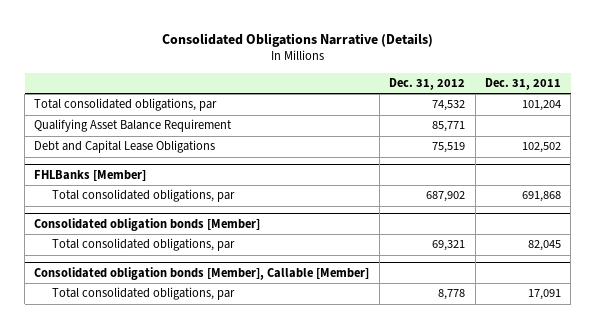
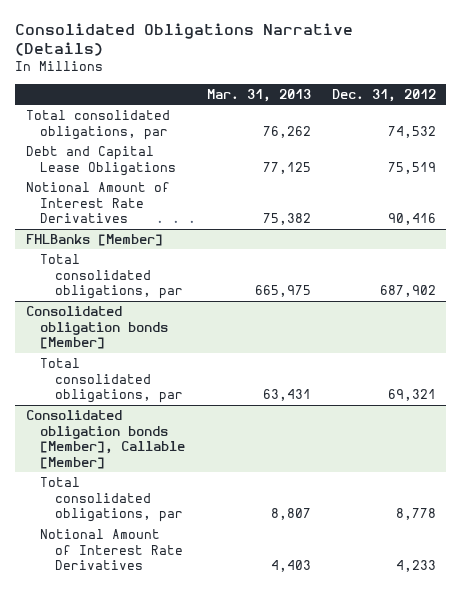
[485,78,562,91] Dec. 31, 2011 -> none
none -> [206,88,311,102] Mar. 31, 2013
[34,119,233,133] Qualifying Asset Balance Requirement -> none
none -> [25,181,170,224] Notional Amount of Interest Rate Derivatives
none -> [40,528,184,571] Notional Amount of Interest Rate Derivatives

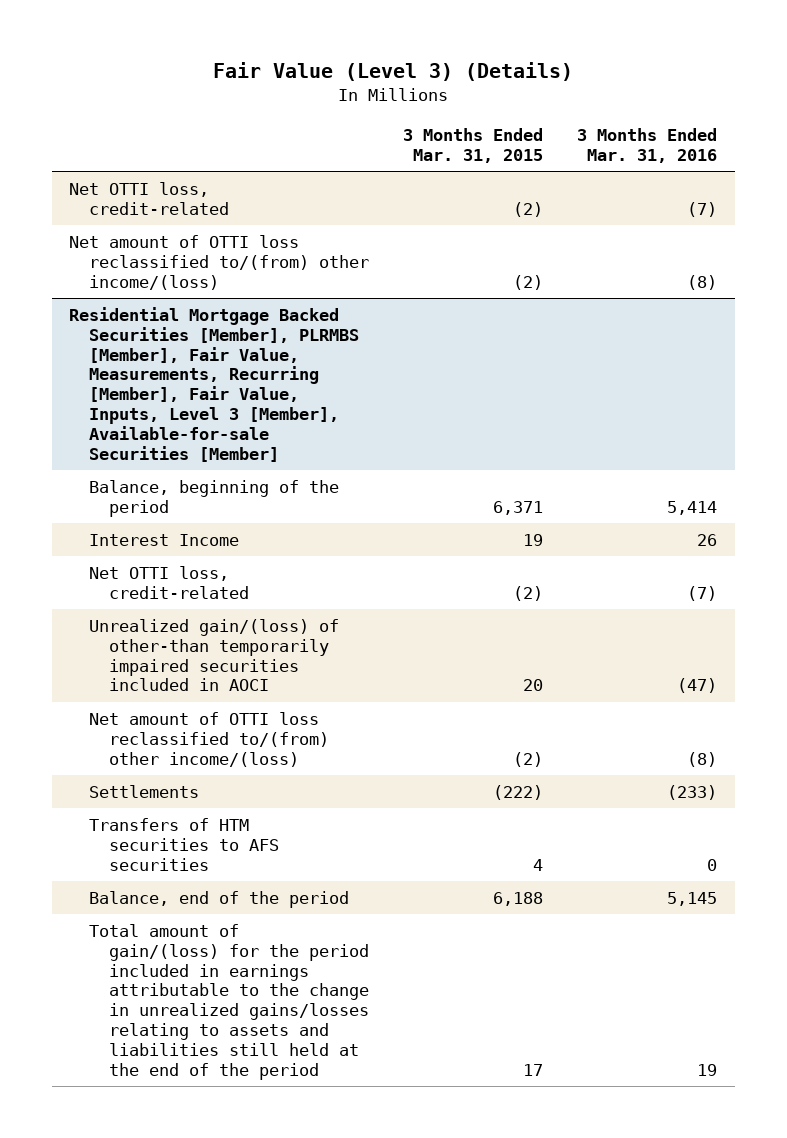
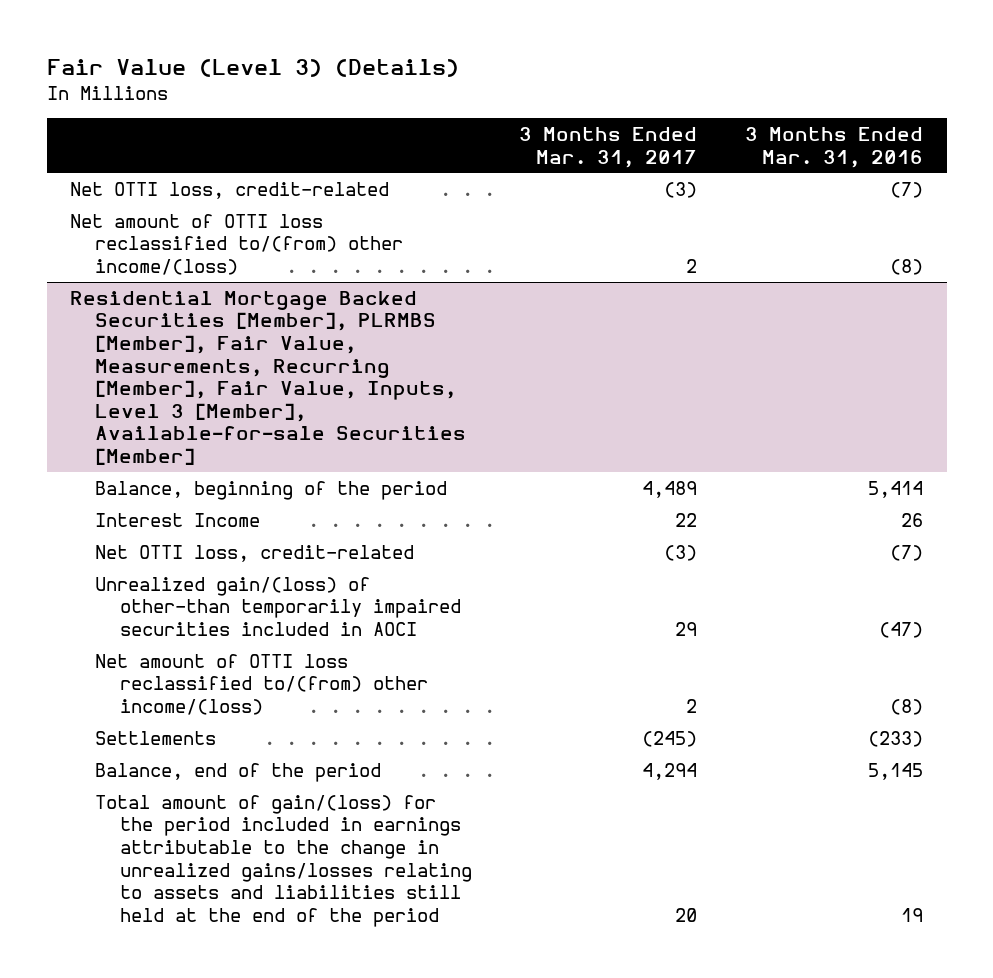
[403,127,544,163] 3 Months Ended Mar. 31, 2015 -> none
none -> [519,126,698,168] 3 Months Ended Mar. 31, 2017
[88,817,279,871] Transfers of HTM securities to AFS securities -> none

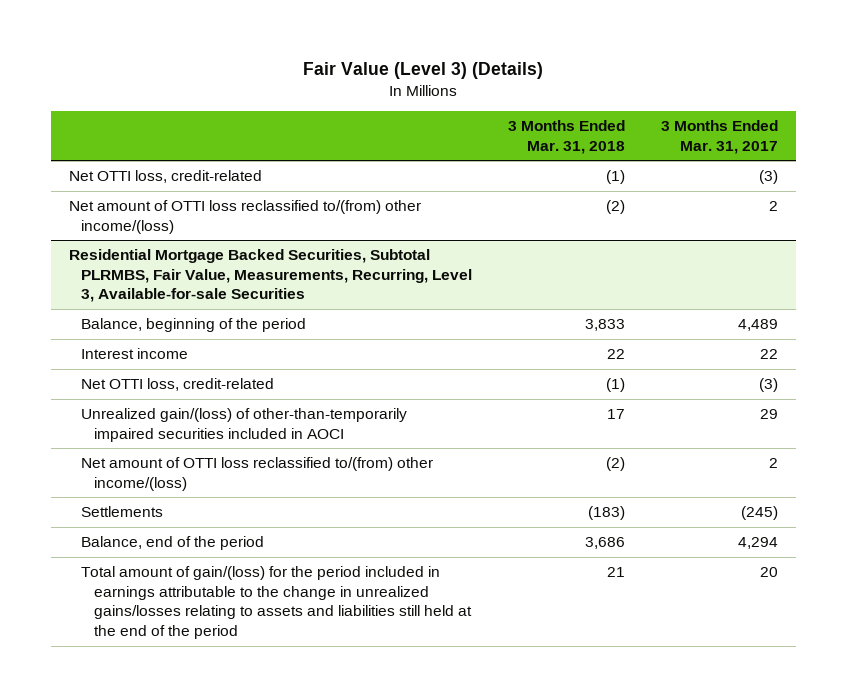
[744,126,923,168] 3 Months Ended Mar. 31, 2016 -> none
none -> [508,119,626,154] 3 Months Ended Mar. 31, 2018
[70,290,467,466] Residential Mortgage Backed Securities [Member], PLRMBS [Member], Fair Value, Measurements, Recurring [Member], Fair Value, Inputs, Level 3 [Member], Available-for-sale Securities [Member] -> [69,249,473,303] Residential Mortgage Backed Securities, Subtotal PLRMBS, Fair Value, Measurements, Recurring, Level 3, Available-for-sale Securities
[95,512,261,527] Interest Income -> [81,348,189,360] Interest income
[95,576,461,636] Unrealized gain/(loss) of other-than temporarily impaired securities included in AOCI -> [81,408,408,442] Unrealized gain/(loss) of other-than-temporarily impaired securities included in AOCI

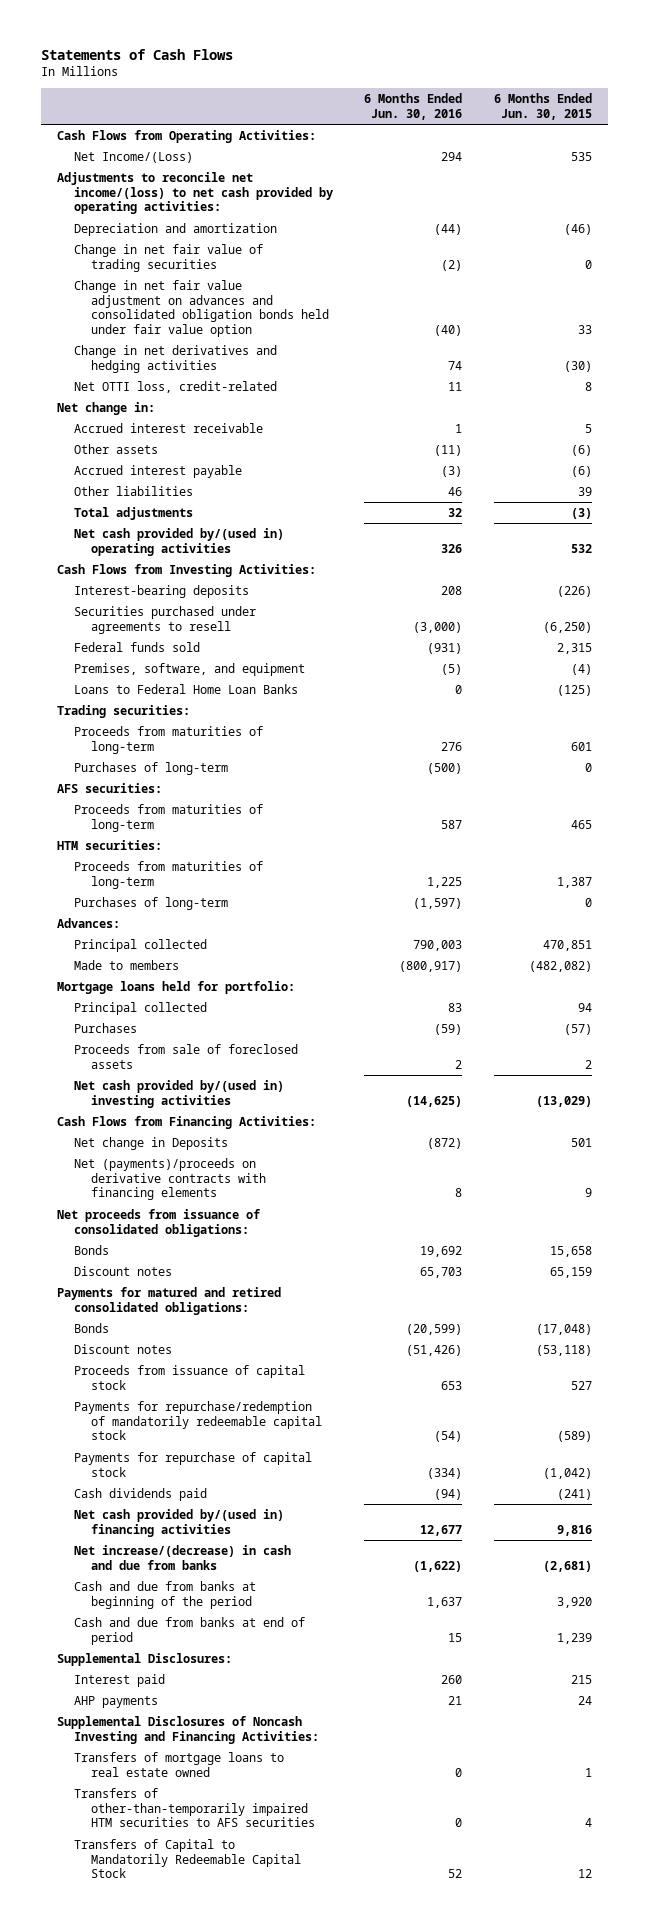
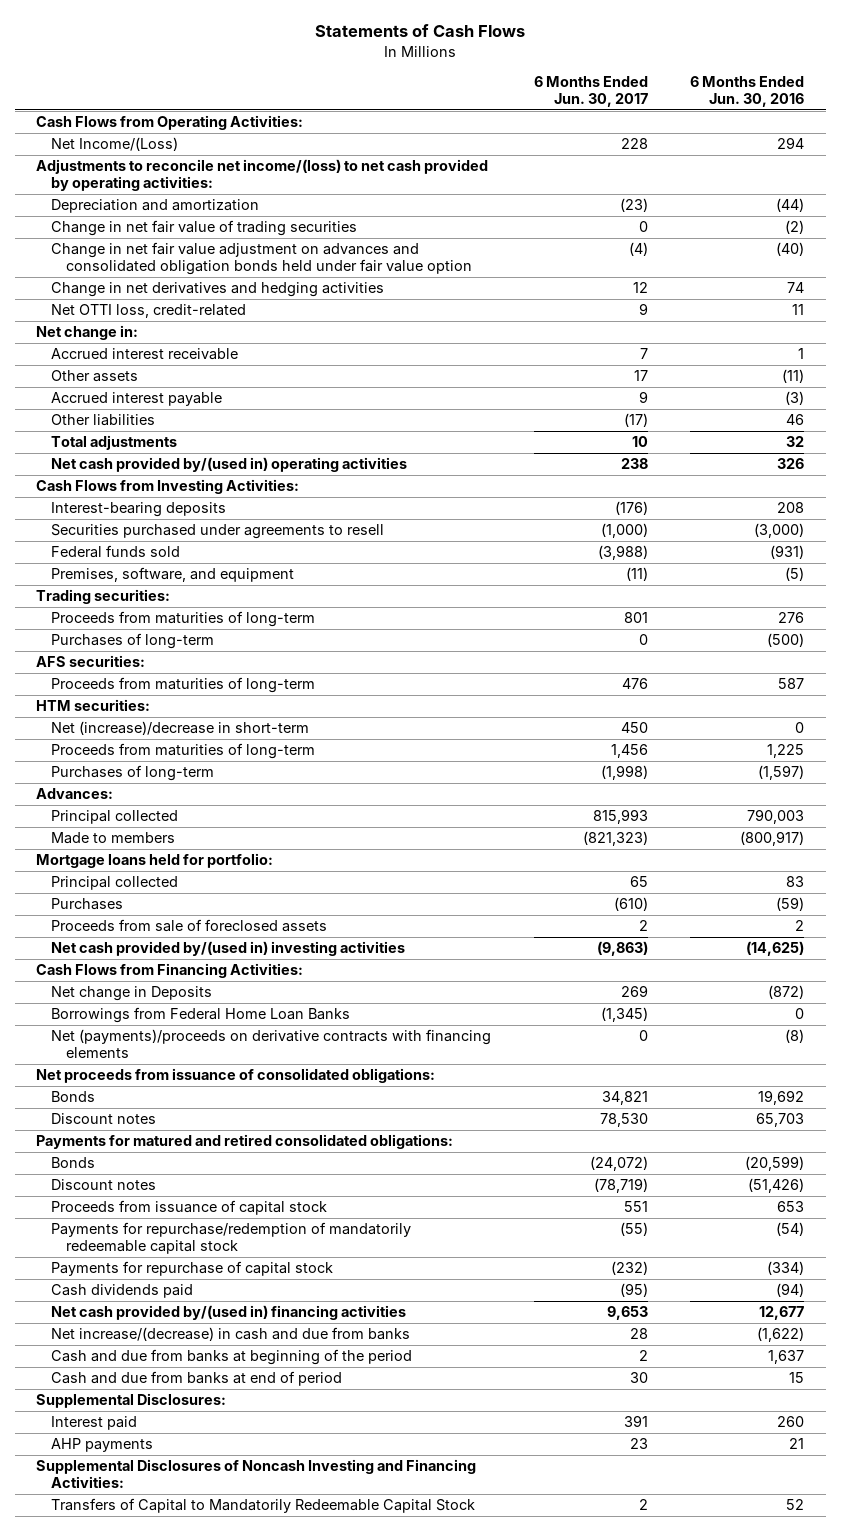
[494,93,593,121] 6 Months Ended Jun. 30, 2015 -> none
none -> [533,75,648,107] 6 Months Ended Jun. 30, 2017
[73,683,298,694] Loans to Federal Home Loan Banks -> none
none -> [51,721,310,736] Net (increase)/decrease in short-term
none -> [51,1007,351,1024] Borrowings from Federal Home Loan Banks
[455,1188,463,1198] 8 -> [785,1029,805,1044] (8)
[73,1751,284,1777] Transfers of mortgage loans to real estate owned -> none
[73,1787,315,1828] Transfers of other-than-temporarily impaired HTM securities to AFS securities -> none

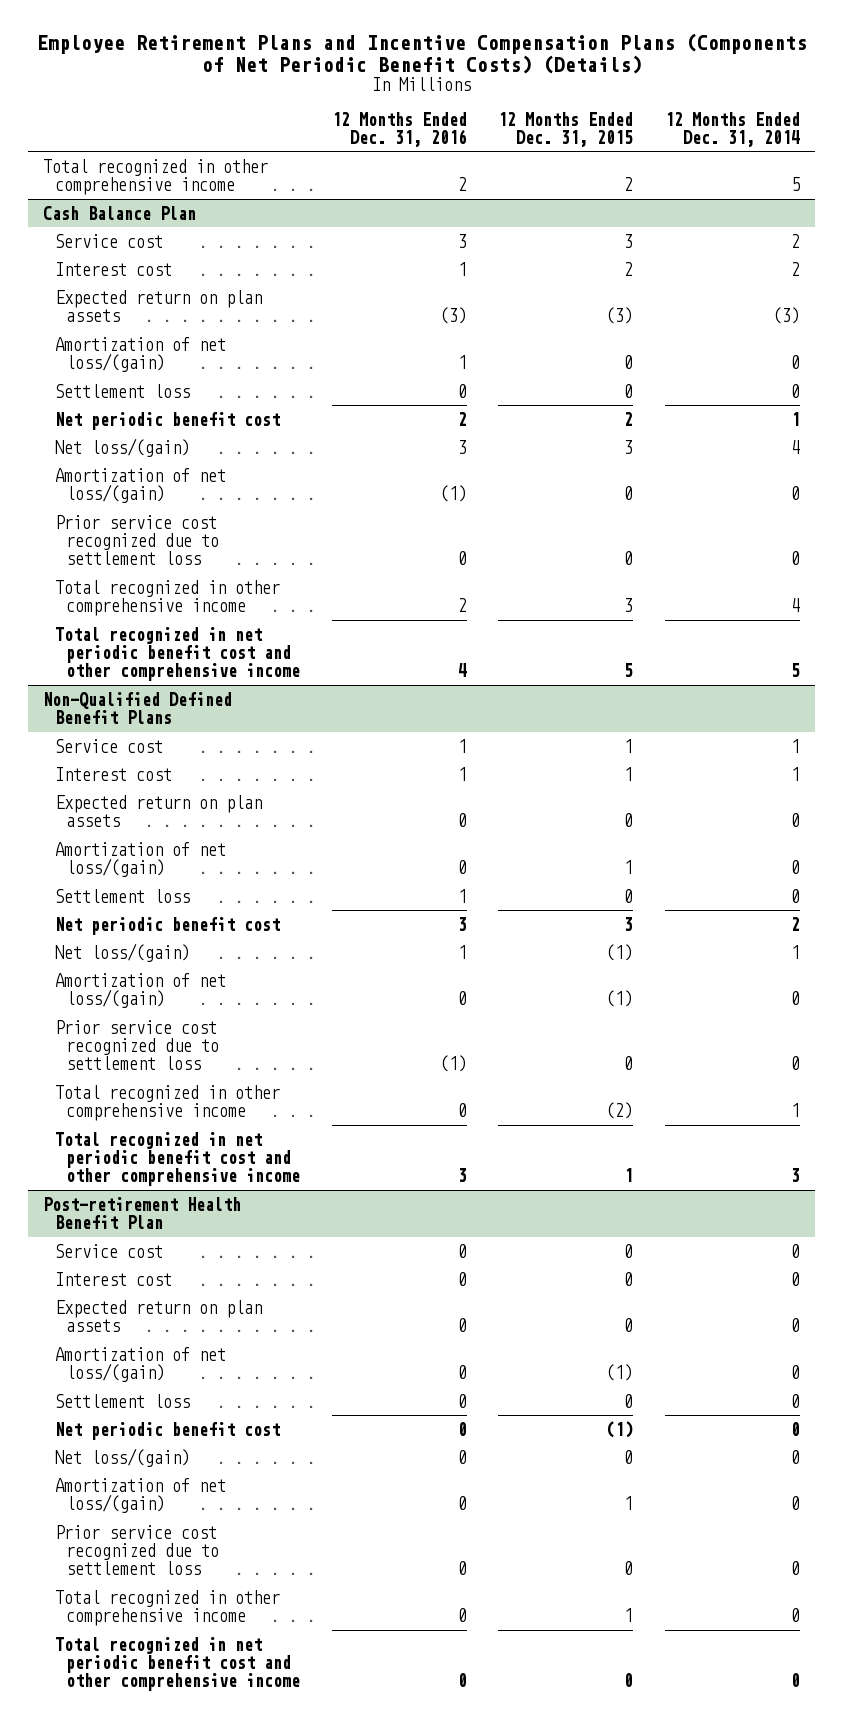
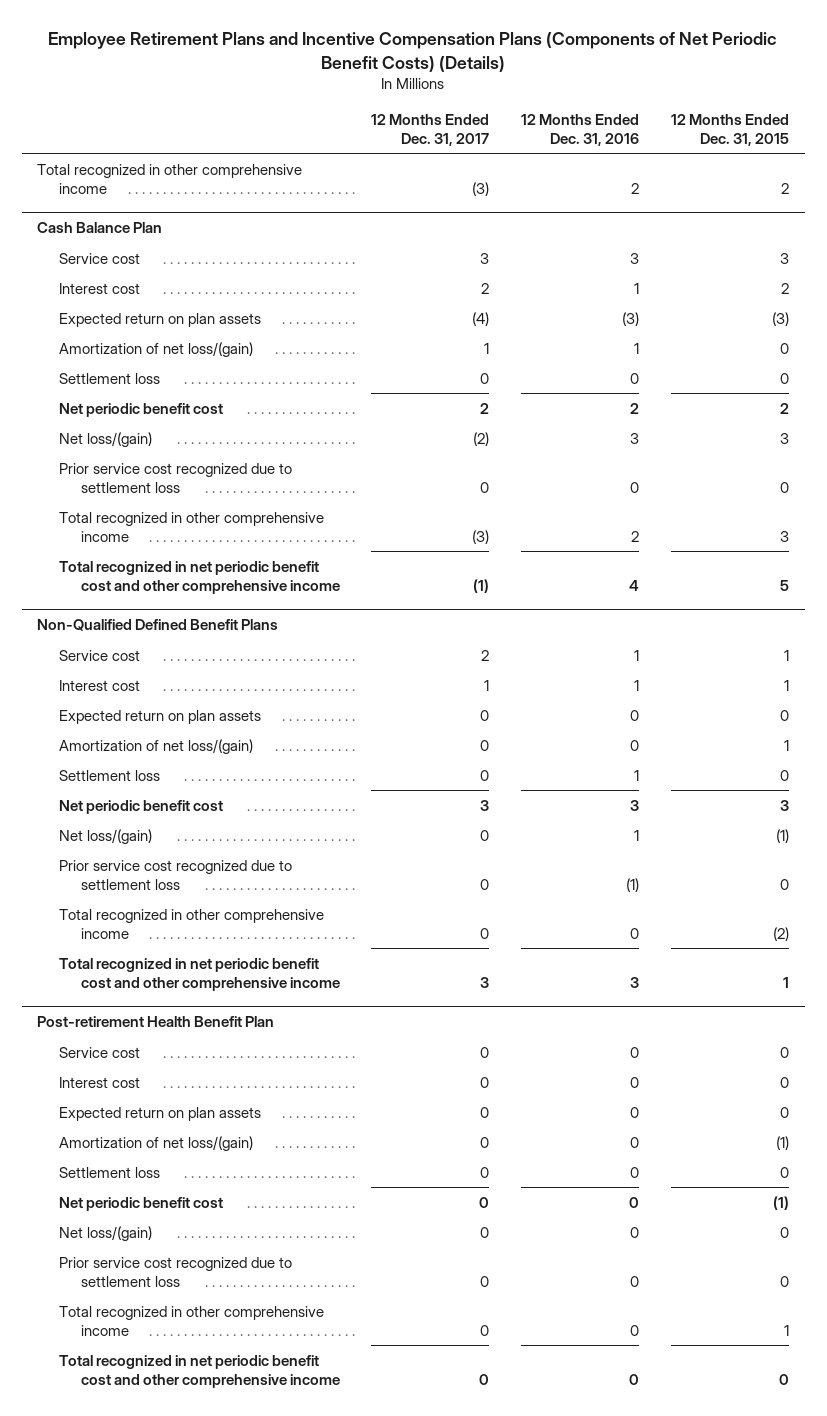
[664,111,800,147] 12 Months Ended Dec. 31, 2014 -> none
none -> [371,113,490,146] 12 Months Ended Dec. 31, 2017
[54,467,226,503] Amortization of net loss/(gain) -> none
[54,972,226,1008] Amortization of net loss/(gain) -> none
[54,1477,226,1513] Amortization of net loss/(gain) -> none

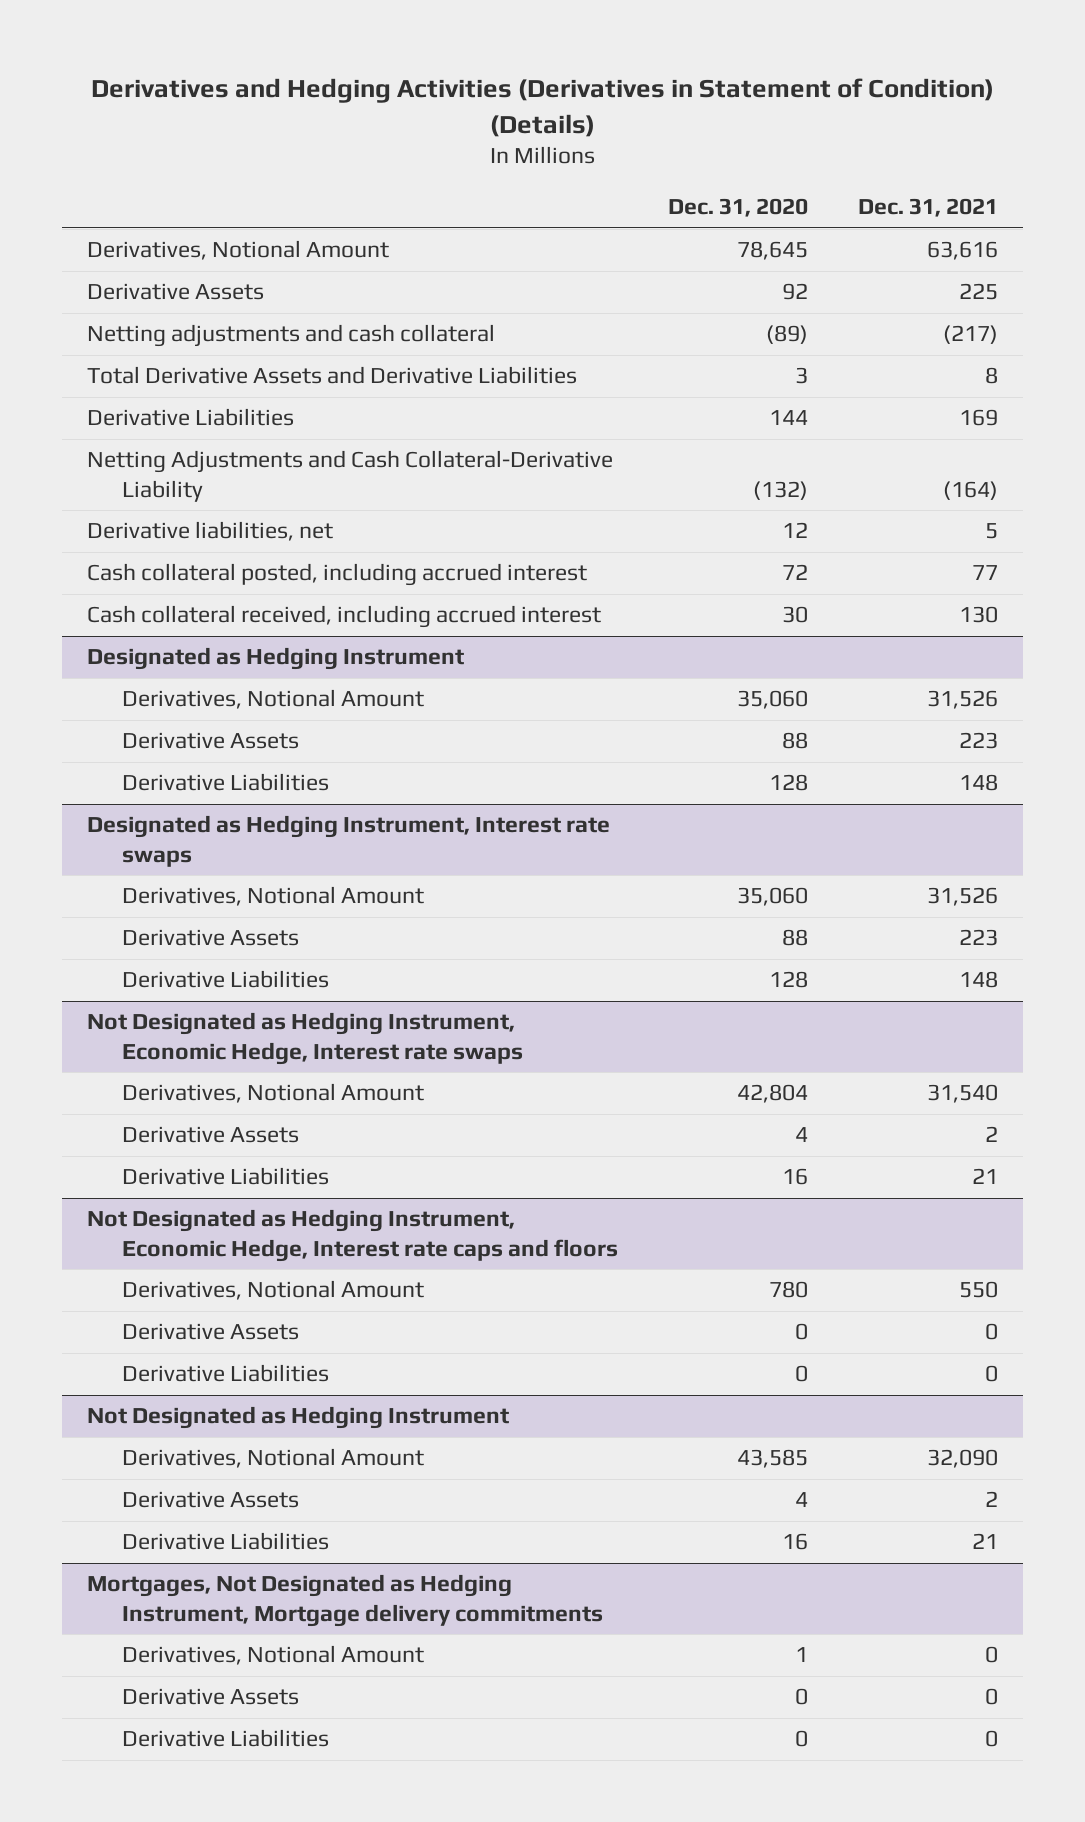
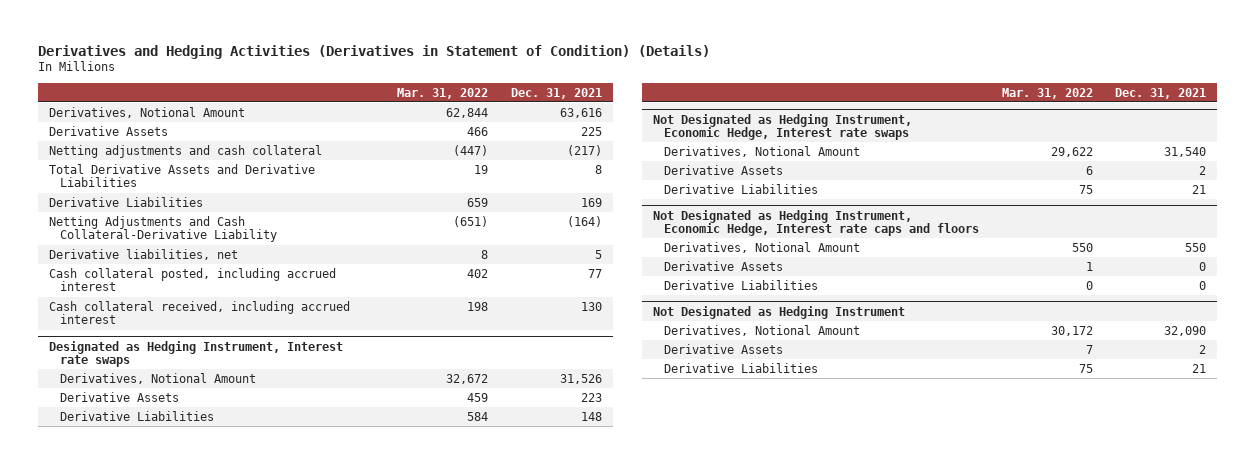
[668,198,809,218] Dec. 31, 2020 -> none
none -> [397,87,489,99] Mar. 31, 2022
[86,647,464,671] Designated as Hedging Instrument -> none
[122,689,425,710] Derivatives, Notional Amount -> none
[122,732,300,750] Derivative Assets -> none
[122,773,330,792] Derivative Liabilities -> none
[86,1574,604,1627] Mortgages, Not Designated as Hedging Instrument, Mortgage delivery commitments -> none
[122,1645,425,1666] Derivatives, Notional Amount -> none
[122,1688,300,1706] Derivative Assets -> none
[122,1729,330,1748] Derivative Liabilities -> none

